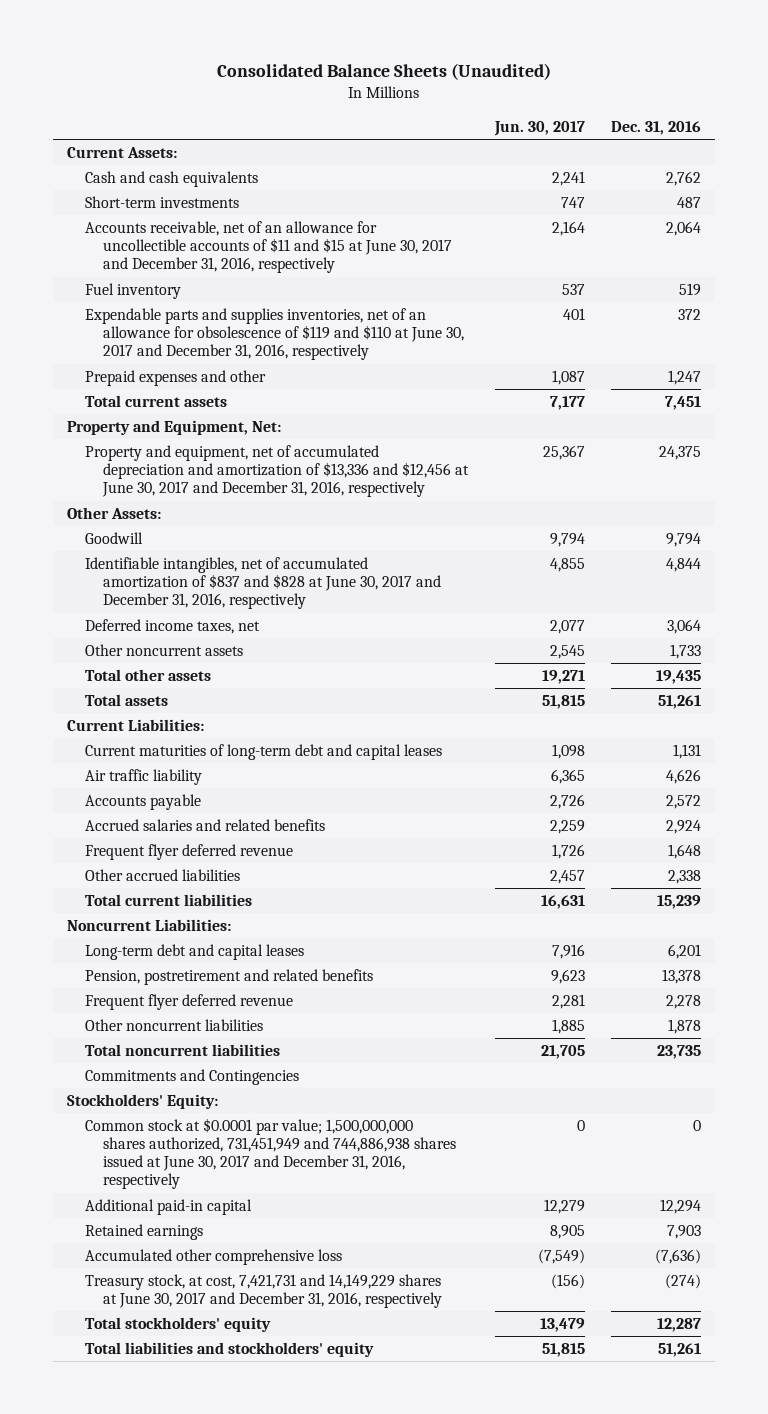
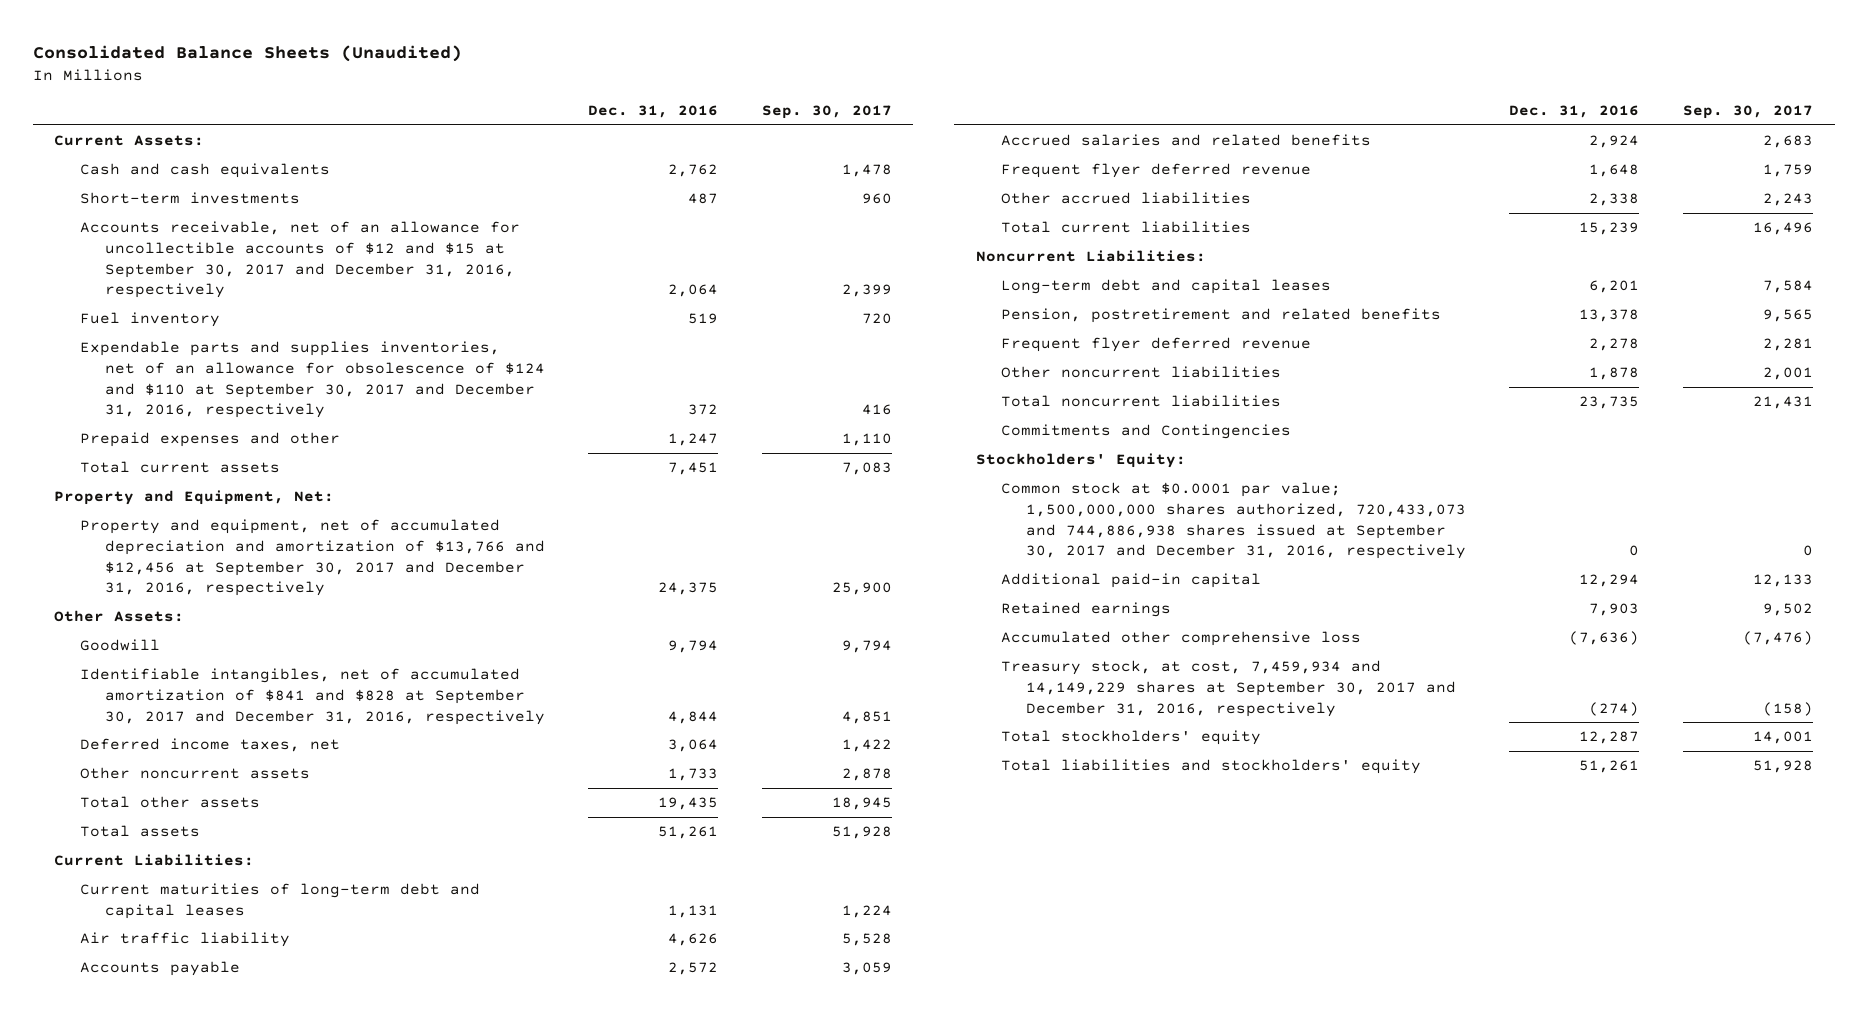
[493,120,585,136] Jun. 30, 2017 -> none
none -> [761,104,892,119] Sep. 30, 2017
[84,220,452,274] Accounts receivable, net of an allowance for uncollectible accounts of $11 and $15 at June 30, 2017 and December 31, 2016, respectively -> [79,221,520,299] Accounts receivable, net of an allowance for uncollectible accounts of $12 and $15 at September 30, 2017 and December 31, 2016, respectively
[84,307,464,361] Expendable parts and supplies inventories, net of an allowance for obsolescence of $119 and $110 at June 30, 2017 and December 31, 2016, respectively -> [79,341,545,419] Expendable parts and supplies inventories, net of an allowance for obsolescence of $124 and $110 at September 30, 2017 and December 31, 2016, respectively
[84,444,469,498] Property and equipment, net of accumulated depreciation and amortization of $13,336 and $12,456 at June 30, 2017 and December 31, 2016, respectively -> [79,519,545,597] Property and equipment, net of accumulated depreciation and amortization of $13,766 and $12,456 at September 30, 2017 and December 31, 2016, respectively
[84,556,441,610] Identifiable intangibles, net of accumulated amortization of $837 and $828 at June 30, 2017 and December 31, 2016, respectively -> [79,668,545,725] Identifiable intangibles, net of accumulated amortization of $841 and $828 at September 30, 2017 and December 31, 2016, respectively
[84,1117,456,1190] Common stock at $0.0001 par value; 1,500,000,000 shares authorized, 731,451,949 and 744,886,938 shares issued at June 30, 2017 and December 31, 2016, respectively -> [1000,482,1467,560] Common stock at $0.0001 par value; 1,500,000,000 shares authorized, 720,433,073 and 744,886,938 shares issued at September 30, 2017 and December 31, 2016, respectively
[84,1273,442,1309] Treasury stock, at cost, 7,421,731 and 14,149,229 shares at June 30, 2017 and December 31, 2016, respectively -> [1000,660,1457,717] Treasury stock, at cost, 7,459,934 and 14,149,229 shares at September 30, 2017 and December 31, 2016, respectively

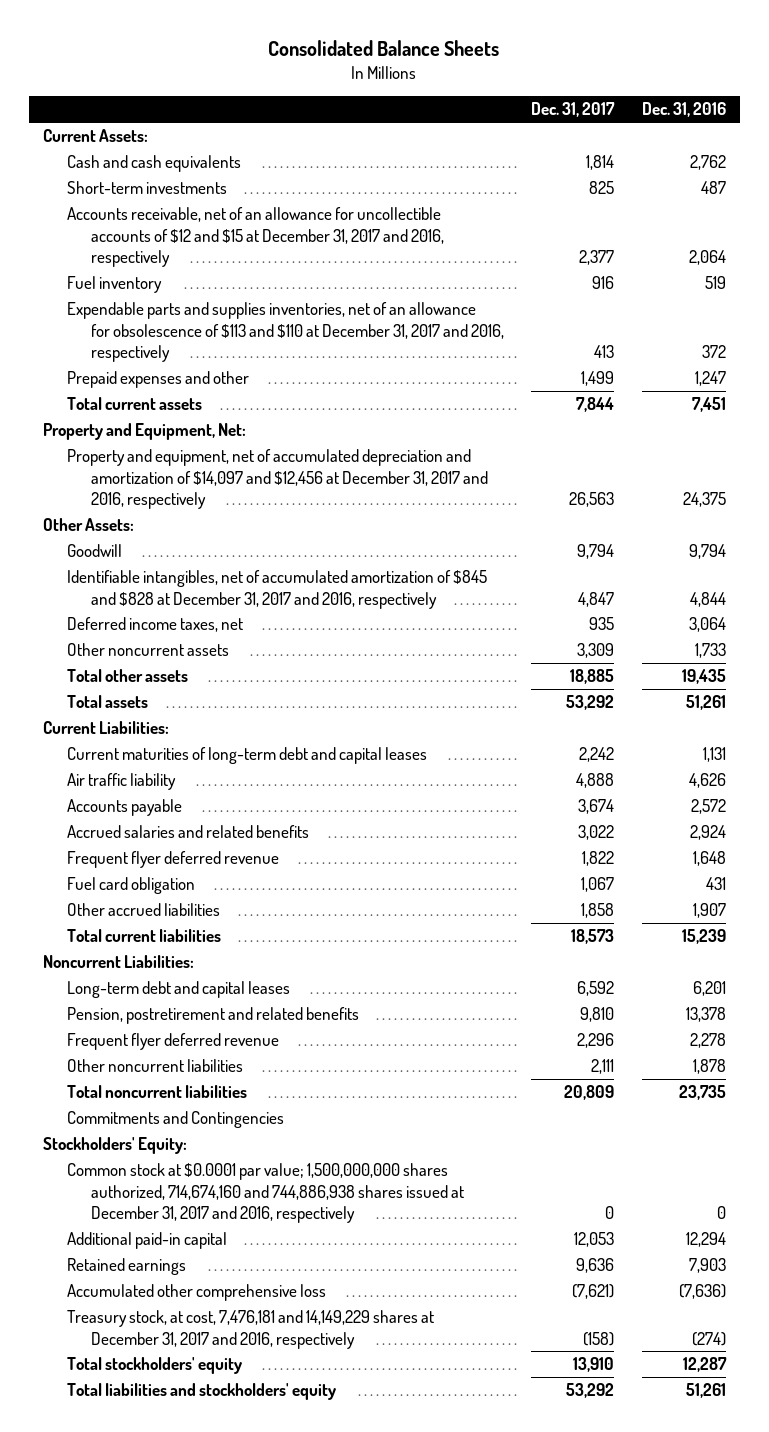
[32,44,462,62] Consolidated Balance Sheets (Unaudited) -> [268,39,500,56] Consolidated Balance Sheets
[761,104,892,119] Sep. 30, 2017 -> none
none -> [531,102,616,118] Dec. 31, 2017
[79,221,520,299] Accounts receivable, net of an allowance for uncollectible accounts of $12 and $15 at September 30, 2017 and December 31, 2016, respectively -> [66,207,444,267] Accounts receivable, net of an allowance for uncollectible accounts of $12 and $15 at December 31, 2017 and 2016, respectively
[79,341,545,419] Expendable parts and supplies inventories, net of an allowance for obsolescence of $124 and $110 at September 30, 2017 and December 31, 2016, respectively -> [66,302,504,362] Expendable parts and supplies inventories, net of an allowance for obsolescence of $113 and $110 at December 31, 2017 and 2016, respectively
[79,519,545,597] Property and equipment, net of accumulated depreciation and amortization of $13,766 and $12,456 at September 30, 2017 and December 31, 2016, respectively -> [66,449,488,509] Property and equipment, net of accumulated depreciation and amortization of $14,097 and $12,456 at December 31, 2017 and 2016, respectively
[79,668,545,725] Identifiable intangibles, net of accumulated amortization of $841 and $828 at September 30, 2017 and December 31, 2016, respectively -> [66,570,487,609] Identifiable intangibles, net of accumulated amortization of $845 and $828 at December 31, 2017 and 2016, respectively
none -> [66,877,195,895] Fuel card obligation
[1589,193,1640,207] 2,338 -> [692,903,726,919] 1,907
[1000,482,1467,560] Common stock at $0.0001 par value; 1,500,000,000 shares authorized, 720,433,073 and 744,886,938 shares issued at September 30, 2017 and December 31, 2016, respectively -> [66,1163,464,1223] Common stock at $0.0001 par value; 1,500,000,000 shares authorized, 714,674,160 and 744,886,938 shares issued at December 31, 2017 and 2016, respectively
[1000,660,1457,717] Treasury stock, at cost, 7,459,934 and 14,149,229 shares at September 30, 2017 and December 31, 2016, respectively -> [66,1310,434,1349] Treasury stock, at cost, 7,476,181 and 14,149,229 shares at December 31, 2017 and 2016, respectively

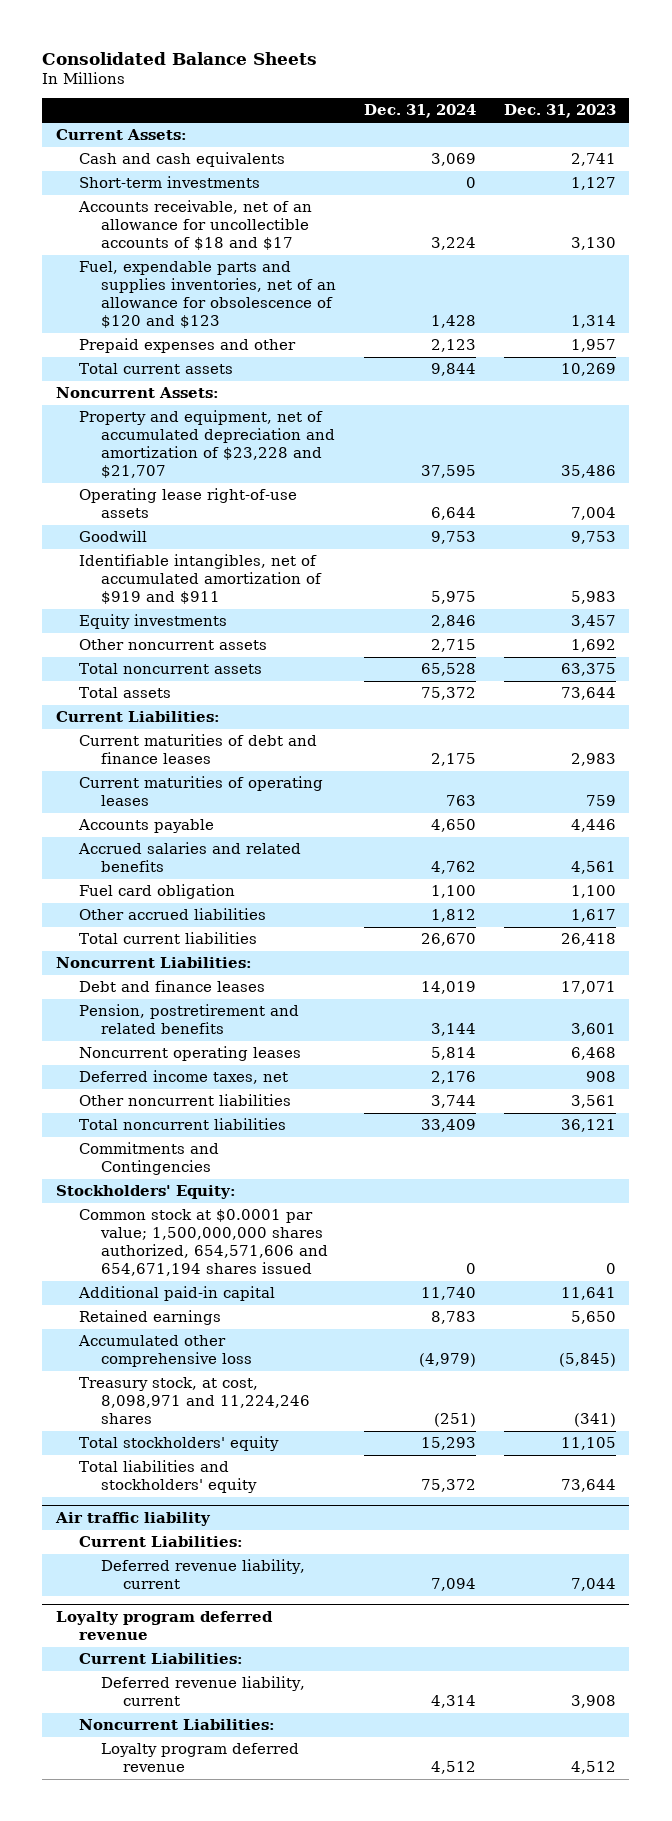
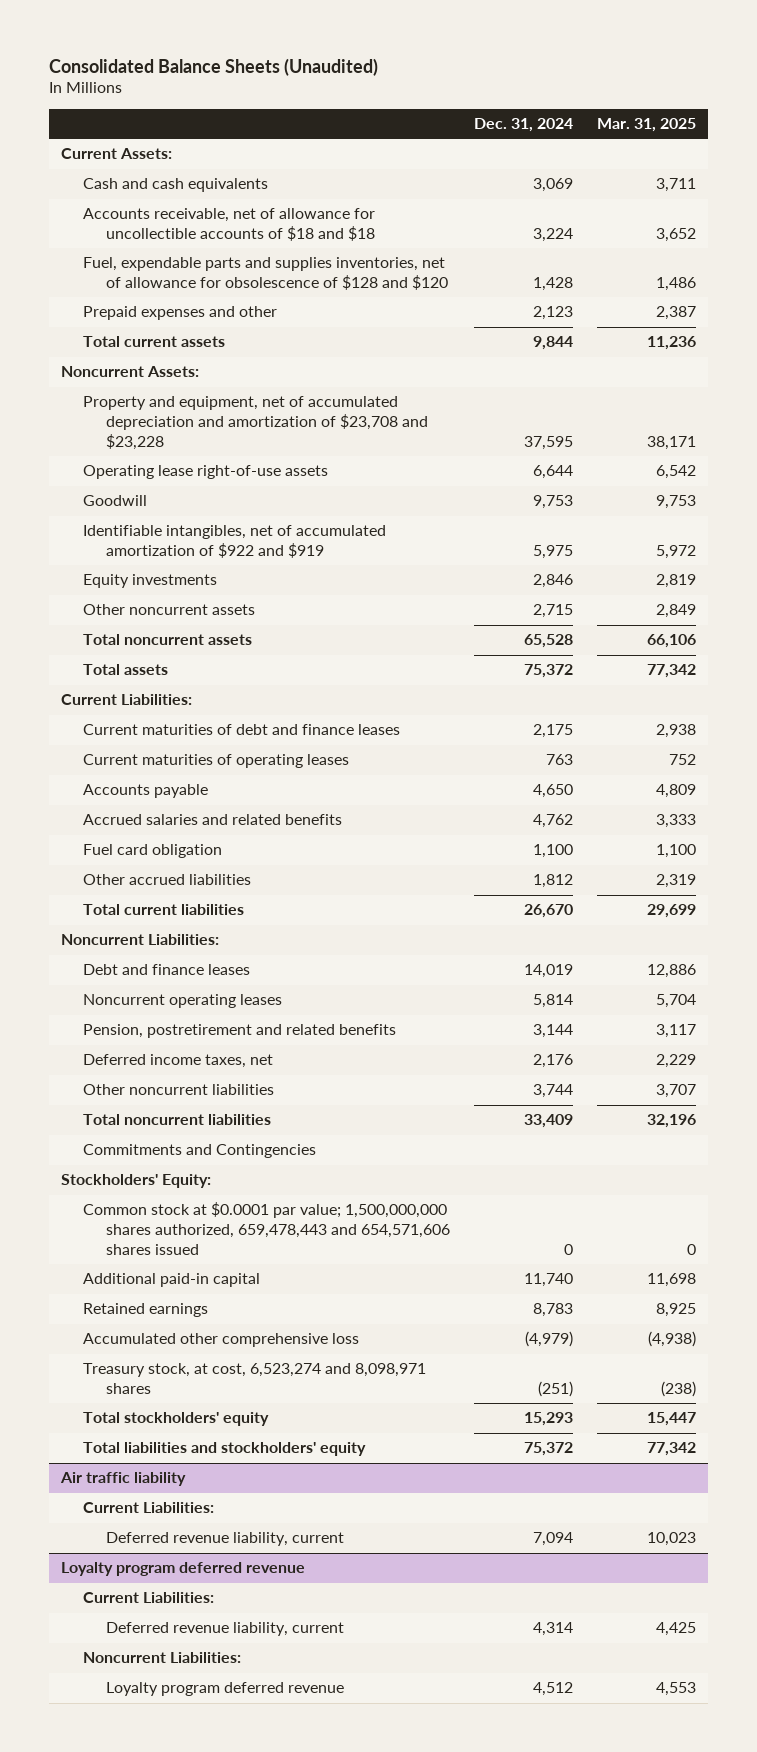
[42,51,318,65] Consolidated Balance Sheets -> [48,57,378,76] Consolidated Balance Sheets (Unaudited)
[503,104,616,119] Dec. 31, 2023 -> none
none -> [597,118,697,133] Mar. 31, 2025
[78,176,260,189] Short-term investments -> none
[77,200,312,251] Accounts receivable, net of an allowance for uncollectible accounts of $18 and $17 -> [83,208,376,242] Accounts receivable, net of allowance for uncollectible accounts of $18 and $18
[78,261,336,329] Fuel, expendable parts and supplies inventories, net of an allowance for obsolescence of $120 and $123 -> [83,257,448,291] Fuel, expendable parts and supplies inventories, net of allowance for obsolescence of $128 and $120
[78,410,335,479] Property and equipment, net of accumulated depreciation and amortization of $23,228 and $21,707 -> [83,396,428,450] Property and equipment, net of accumulated depreciation and amortization of $23,708 and $23,228
[78,554,322,605] Identifiable intangibles, net of accumulated amortization of $919 and $911 -> [83,525,387,559] Identifiable intangibles, net of accumulated amortization of $922 and $919
[78,1004,299,1035] Pension, postretirement and related benefits -> [83,1024,397,1039] Pension, postretirement and related benefits
[78,1209,328,1277] Common stock at $0.0001 par value; 1,500,000,000 shares authorized, 654,571,606 and 654,671,194 shares issued -> [83,1202,450,1255] Common stock at $0.0001 par value; 1,500,000,000 shares authorized, 659,478,443 and 654,571,606 shares issued
[78,1377,310,1425] Treasury stock, at cost, 8,098,971 and 11,224,246 shares -> [83,1363,427,1395] Treasury stock, at cost, 6,523,274 and 8,098,971 shares

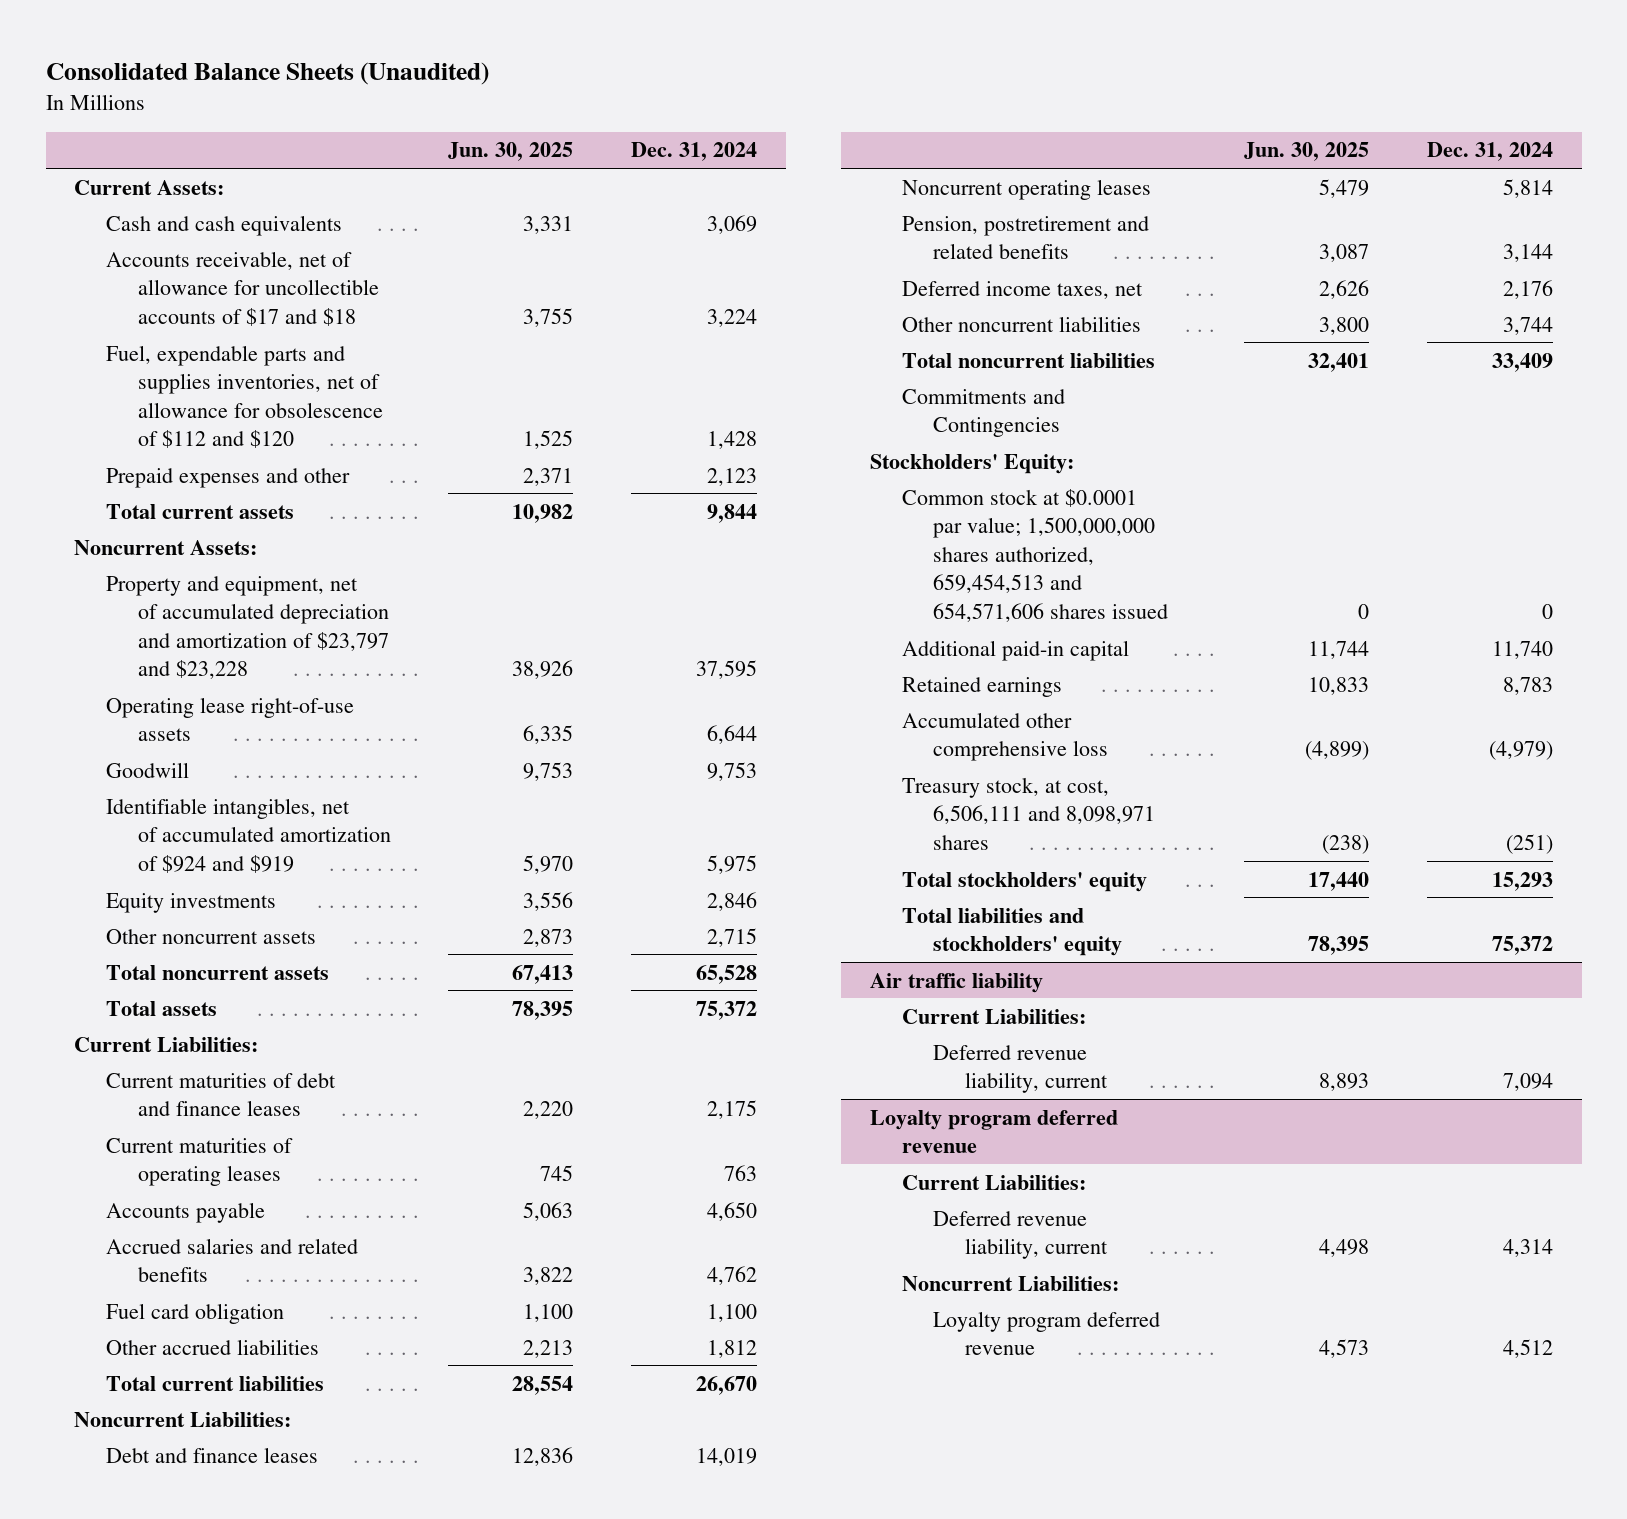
[597,118,697,133] Mar. 31, 2025 -> none
none -> [448,142,574,162] Jun. 30, 2025
[83,208,376,242] Accounts receivable, net of allowance for uncollectible accounts of $18 and $18 -> [106,250,379,326] Accounts receivable, net of allowance for uncollectible accounts of $17 and $18
[83,257,448,291] Fuel, expendable parts and supplies inventories, net of allowance for obsolescence of $128 and $120 -> [106,344,383,449] Fuel, expendable parts and supplies inventories, net of allowance for obsolescence of $112 and $120
[83,396,428,450] Property and equipment, net of accumulated depreciation and amortization of $23,708 and $23,228 -> [106,575,389,680] Property and equipment, net of accumulated depreciation and amortization of $23,797 and $23,228
[83,525,387,559] Identifiable intangibles, net of accumulated amortization of $922 and $919 -> [106,797,391,873] Identifiable intangibles, net of accumulated amortization of $924 and $919
[83,1202,450,1255] Common stock at $0.0001 par value; 1,500,000,000 shares authorized, 659,478,443 and 654,571,606 shares issued -> [901,488,1169,623] Common stock at $0.0001 par value; 1,500,000,000 shares authorized, 659,454,513 and 654,571,606 shares issued
[83,1363,427,1395] Treasury stock, at cost, 6,523,274 and 8,098,971 shares -> [901,776,1156,850] Treasury stock, at cost, 6,506,111 and 8,098,971 shares

